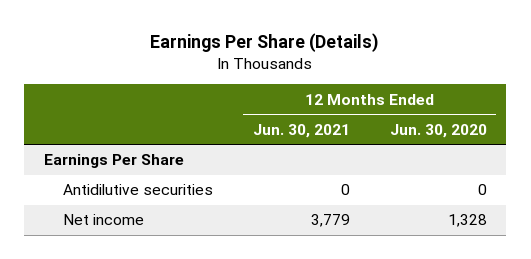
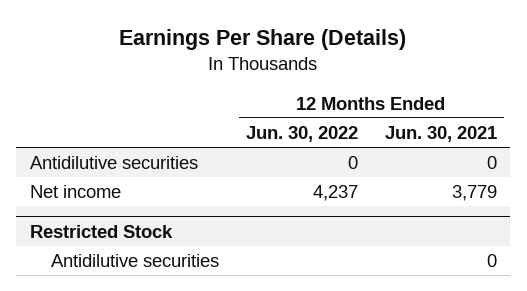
[389,123,487,138] Jun. 30, 2020 -> none
none -> [245,125,358,142] Jun. 30, 2022
[44,154,185,169] Earnings Per Share -> none
none -> [29,224,173,238] Restricted Stock
none -> [50,253,219,267] Antidilutive securities

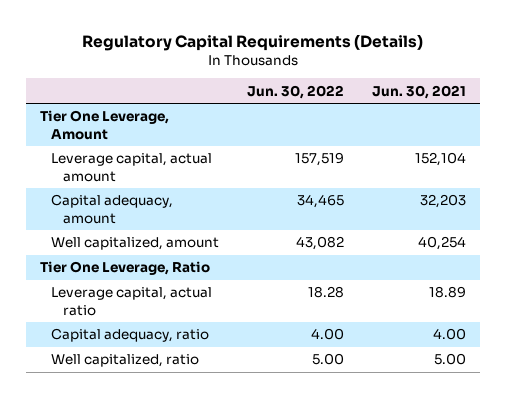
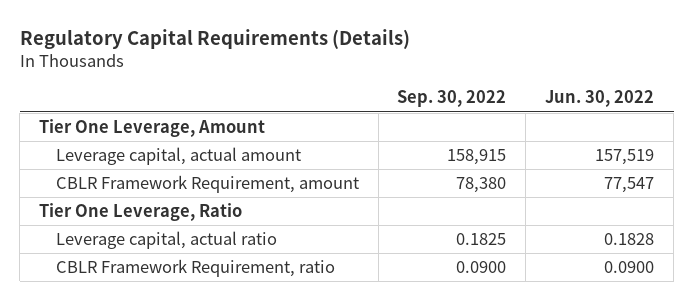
[372,84,467,99] Jun. 30, 2021 -> none
none -> [397,90,507,108] Sep. 30, 2022
[51,194,174,224] Capital adequacy, amount -> none
[51,237,220,251] Well capitalized, amount -> none
none -> [55,175,359,194] CBLR Framework Requirement, amount
[51,328,210,343] Capital adequacy, ratio -> none
[51,354,200,368] Well capitalized, ratio -> none
[308,286,345,299] 18.28 -> [604,233,655,246] 0.1828
none -> [55,259,335,278] CBLR Framework Requirement, ratio

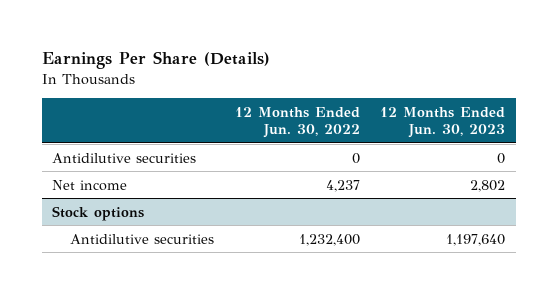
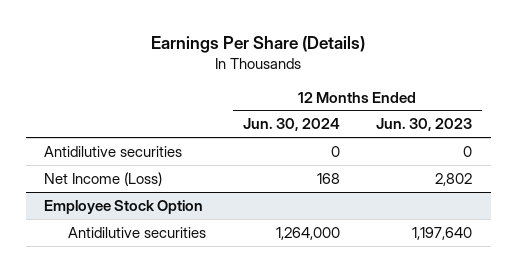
[234,106,360,139] 12 Months Ended Jun. 30, 2022 -> none
none -> [242,118,340,132] Jun. 30, 2024
[52,179,128,191] Net income -> [44,171,163,186] Net Income (Loss)
[52,205,145,221] Stock options -> [44,199,204,214] Employee Stock Option

